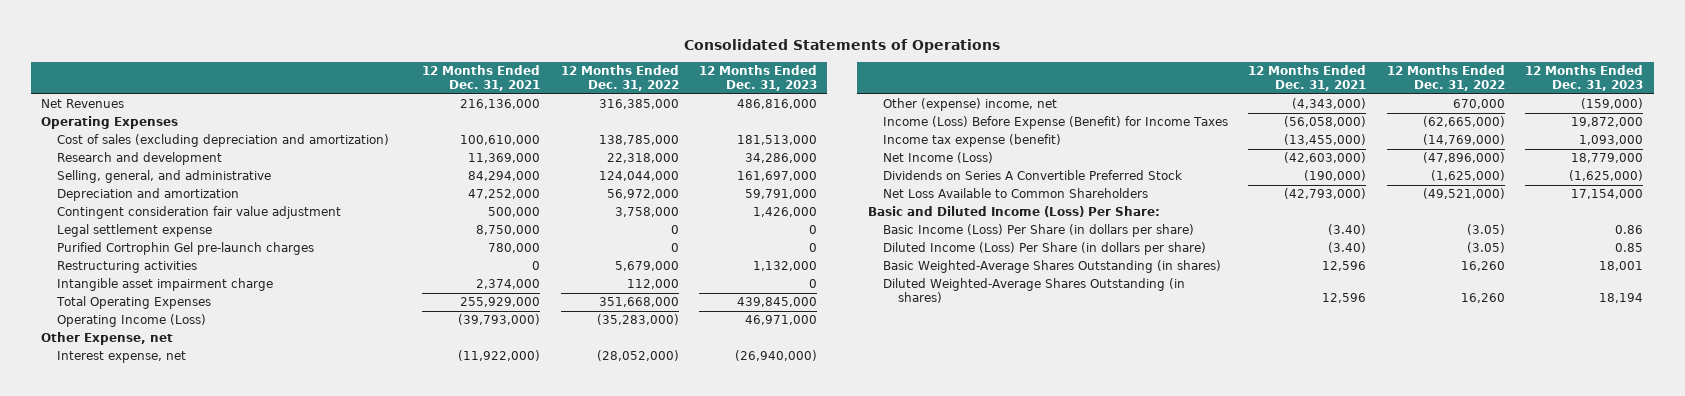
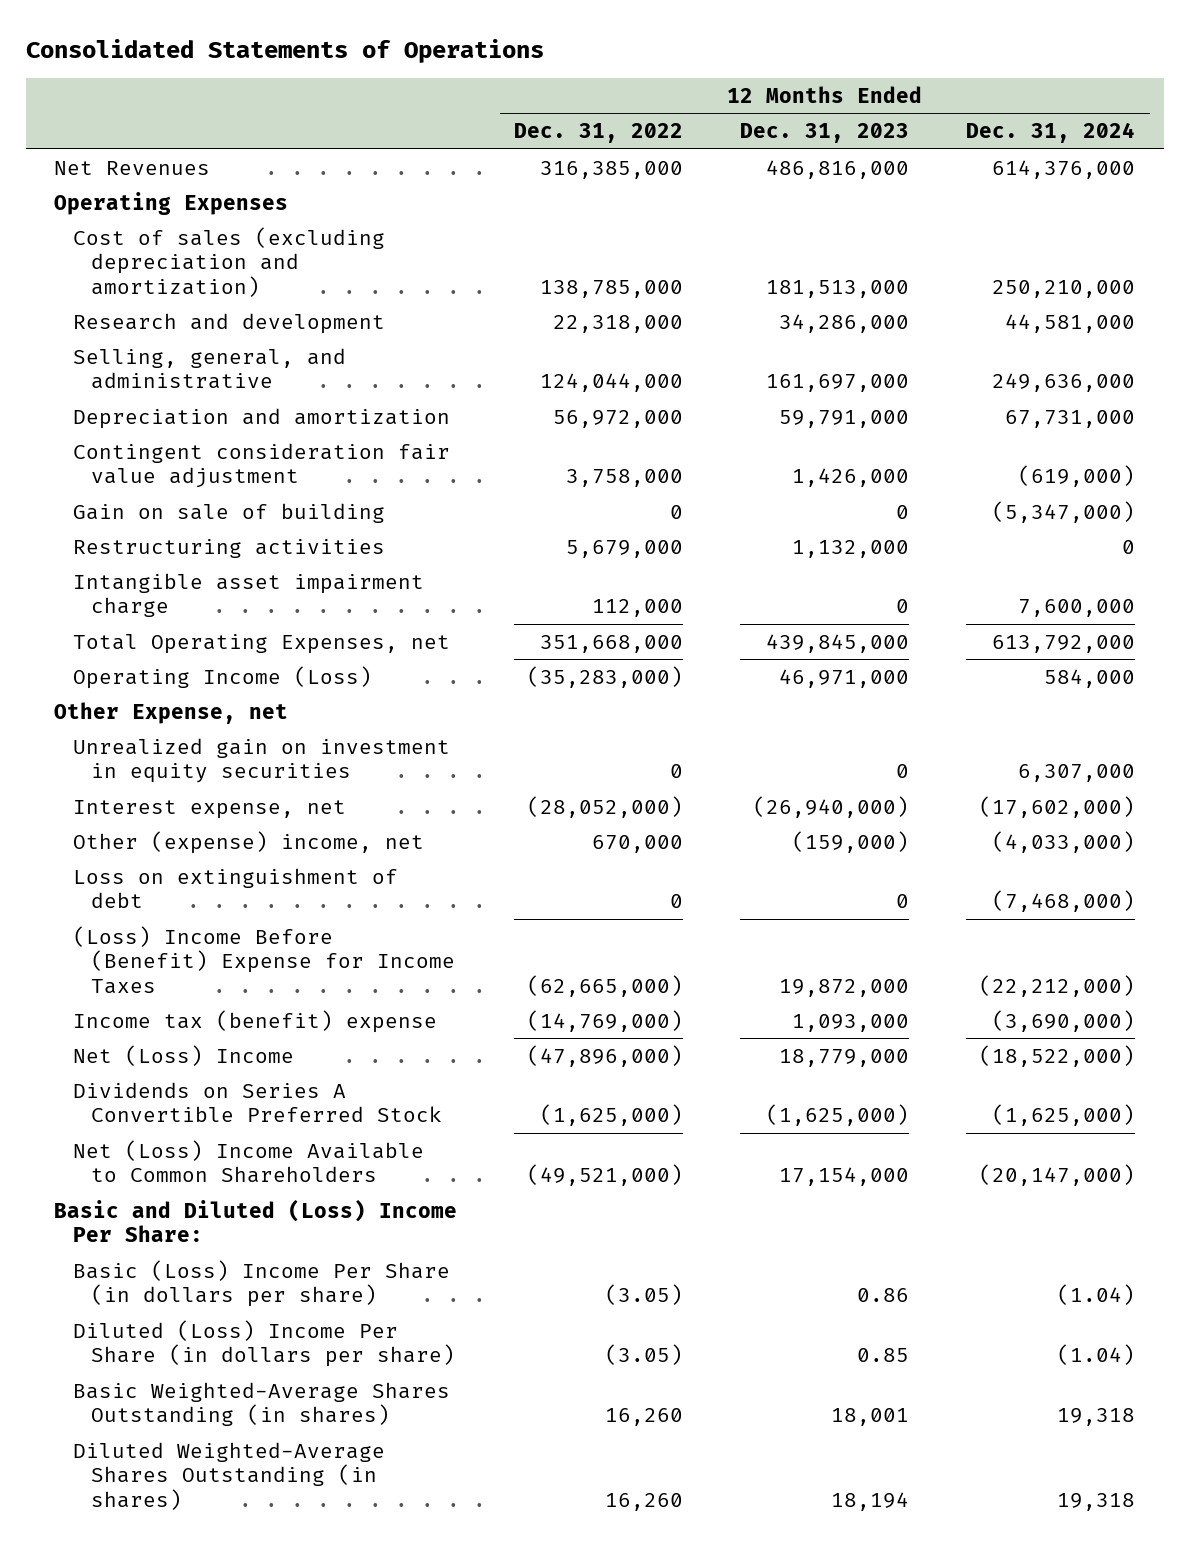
[422,65,541,91] 12 Months Ended Dec. 31, 2021 -> none
none -> [966,122,1136,144] Dec. 31, 2024
[56,224,212,238] Legal settlement expense -> none
[56,242,314,256] Purified Cortrophin Gel pre-launch charges -> none
none -> [72,502,385,523] Gain on sale of building
[55,296,211,310] Total Operating Expenses -> [72,633,450,654] Total Operating Expenses, net
none -> [72,737,450,784] Unrealized gain on investment in equity securities
none -> [72,867,398,909] Loss on extinguishment of debt
[882,116,1228,130] Income (Loss) Before Expense (Benefit) for Income Taxes -> [72,925,456,994] (Loss) Income Before (Benefit) Expense for Income Taxes
[882,134,1061,148] Income tax expense (benefit) -> [72,1009,437,1033] Income tax (benefit) expense
[882,152,993,164] Net Income (Loss) -> [72,1044,294,1066] Net (Loss) Income
[882,188,1148,199] Net Loss Available to Common Shareholders -> [72,1139,424,1184] Net (Loss) Income Available to Common Shareholders
[867,206,1160,218] Basic and Diluted Income (Loss) Per Share: -> [54,1198,458,1243] Basic and Diluted (Loss) Income Per Share:
[882,224,1194,238] Basic Income (Loss) Per Share (in dollars per share) -> [72,1259,450,1308] Basic (Loss) Income Per Share (in dollars per share)
[882,242,1206,256] Diluted Income (Loss) Per Share (in dollars per share) -> [72,1319,456,1368] Diluted (Loss) Income Per Share (in dollars per share)

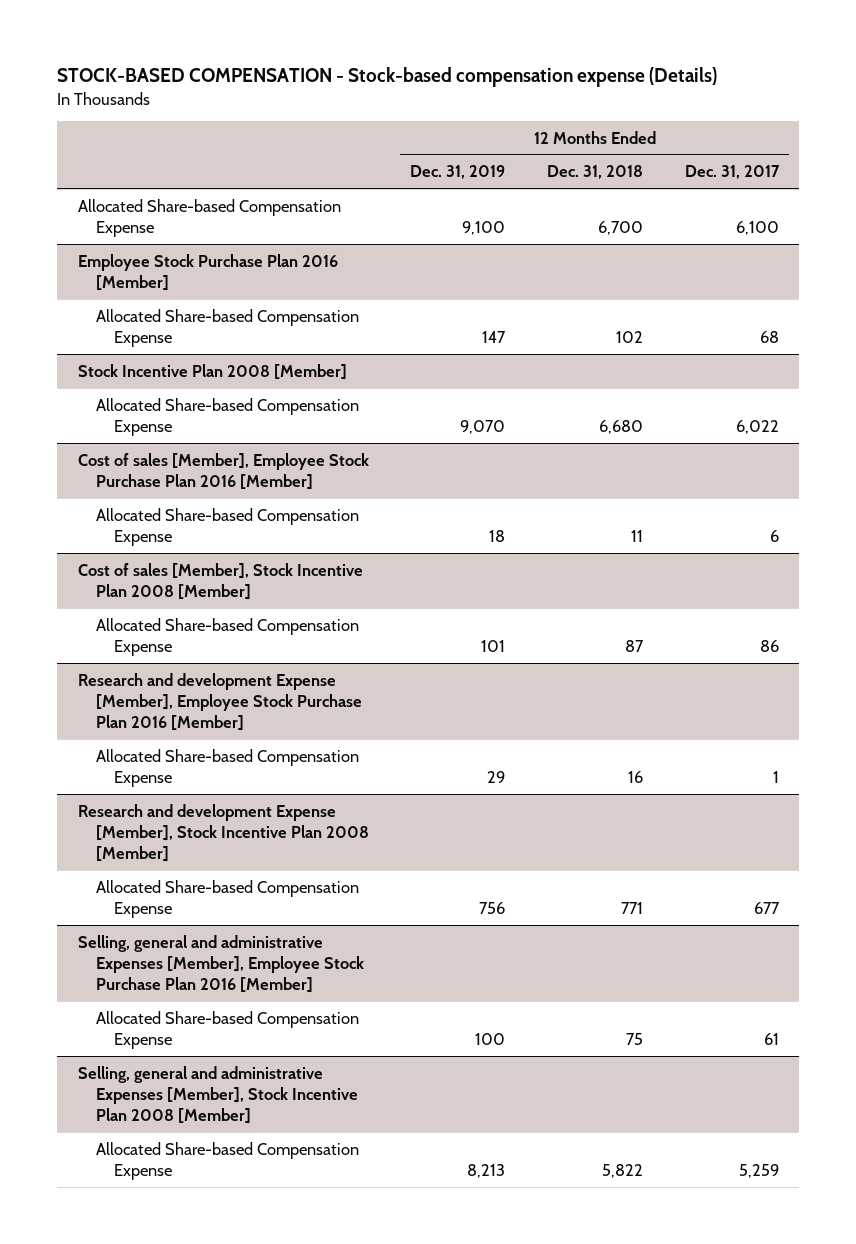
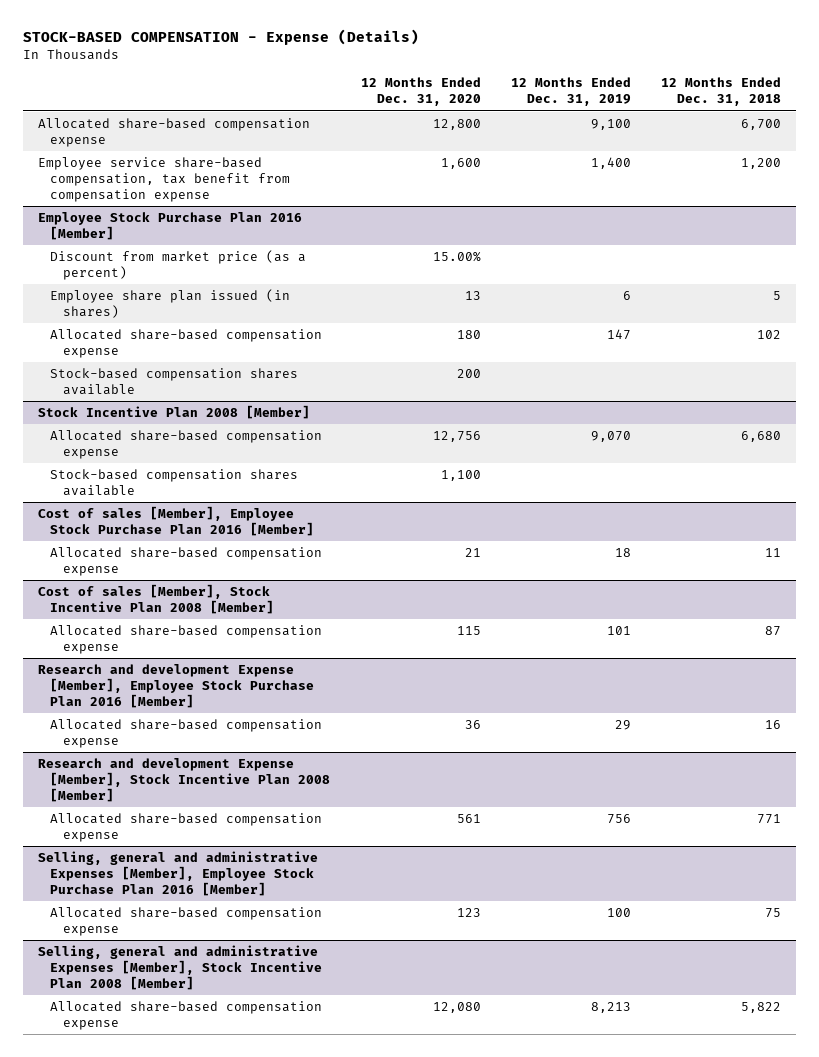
[56,67,717,88] STOCK-BASED COMPENSATION - Stock-based compensation expense (Details) -> [23,29,420,46] STOCK-BASED COMPENSATION - Expense (Details)
[684,165,780,180] Dec. 31, 2017 -> none
none -> [360,77,481,107] 12 Months Ended Dec. 31, 2020
[77,198,341,237] Allocated Share-based Compensation Expense -> [38,117,311,147] Allocated share-based compensation expense
none -> [38,156,291,203] Employee service share-based compensation, tax benefit from compensation expense
none -> [50,249,307,280] Discount from market price (as a percent)
none -> [50,288,291,318] Employee share plan issued (in shares)
[95,308,359,347] Allocated Share-based Compensation Expense -> [50,328,323,358] Allocated share-based compensation expense
none -> [50,367,299,395] Stock-based compensation shares available
[95,397,359,436] Allocated Share-based Compensation Expense -> [50,429,323,459] Allocated share-based compensation expense
none -> [50,468,299,496] Stock-based compensation shares available
[95,507,359,546] Allocated Share-based Compensation Expense -> [50,546,323,576] Allocated share-based compensation expense
[95,617,359,656] Allocated Share-based Compensation Expense -> [50,624,323,654] Allocated share-based compensation expense
[95,748,359,787] Allocated Share-based Compensation Expense -> [50,718,323,748] Allocated share-based compensation expense
[95,879,359,918] Allocated Share-based Compensation Expense -> [50,812,323,842] Allocated share-based compensation expense
[95,1010,359,1049] Allocated Share-based Compensation Expense -> [50,906,323,936] Allocated share-based compensation expense
[95,1141,359,1180] Allocated Share-based Compensation Expense -> [50,1000,323,1030] Allocated share-based compensation expense

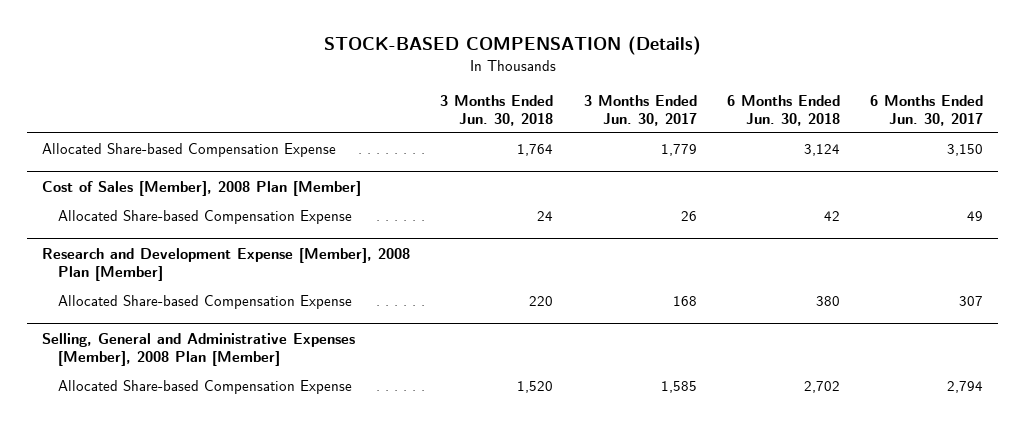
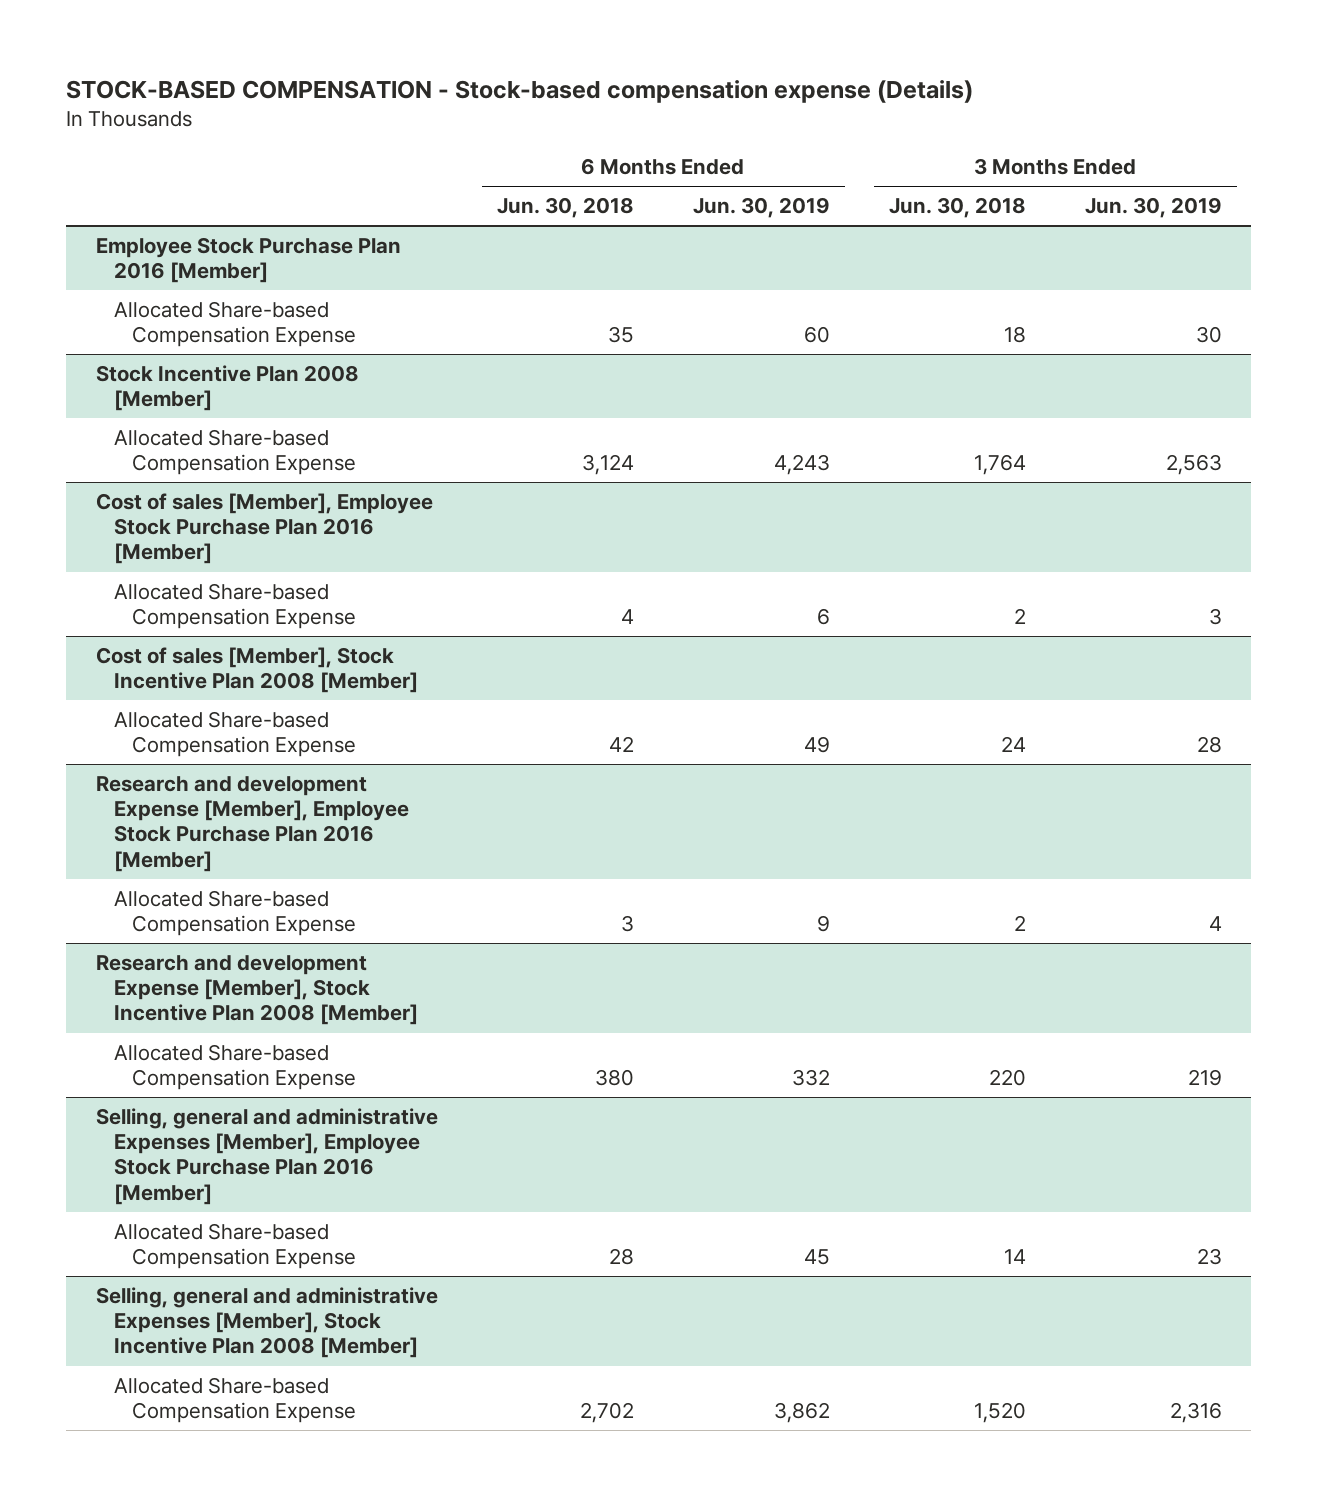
[323,36,701,56] STOCK-BASED COMPENSATION (Details) -> [66,80,974,104] STOCK-BASED COMPENSATION - Stock-based compensation expense (Details)
[583,94,697,126] 3 Months Ended Jun. 30, 2017 -> none
[870,94,984,126] 6 Months Ended Jun. 30, 2017 -> none
none -> [692,196,830,218] Jun. 30, 2019
none -> [1084,196,1222,218] Jun. 30, 2019
none -> [95,236,401,284] Employee Stock Purchase Plan 2016 [Member]
none -> [113,300,356,348] Allocated Share-based Compensation Expense
none -> [95,364,359,412] Stock Incentive Plan 2008 [Member]
none -> [95,492,433,565] Cost of sales [Member], Employee Stock Purchase Plan 2016 [Member]
none -> [113,582,356,630] Allocated Share-based Compensation Expense
[42,180,362,196] Cost of Sales [Member], 2008 Plan [Member] -> [95,646,418,694] Cost of sales [Member], Stock Incentive Plan 2008 [Member]
none -> [95,775,409,872] Research and development Expense [Member], Employee Stock Purchase Plan 2016 [Member]
none -> [113,889,356,937] Allocated Share-based Compensation Expense
[42,247,411,281] Research and Development Expense [Member], 2008 Plan [Member] -> [95,954,418,1026] Research and development Expense [Member], Stock Incentive Plan 2008 [Member]
none -> [95,1107,438,1205] Selling, general and administrative Expenses [Member], Employee Stock Purchase Plan 2016 [Member]
none -> [113,1222,356,1270] Allocated Share-based Compensation Expense
[42,332,356,366] Selling, General and Administrative Expenses [Member], 2008 Plan [Member] -> [95,1286,438,1359] Selling, general and administrative Expenses [Member], Stock Incentive Plan 2008 [Member]

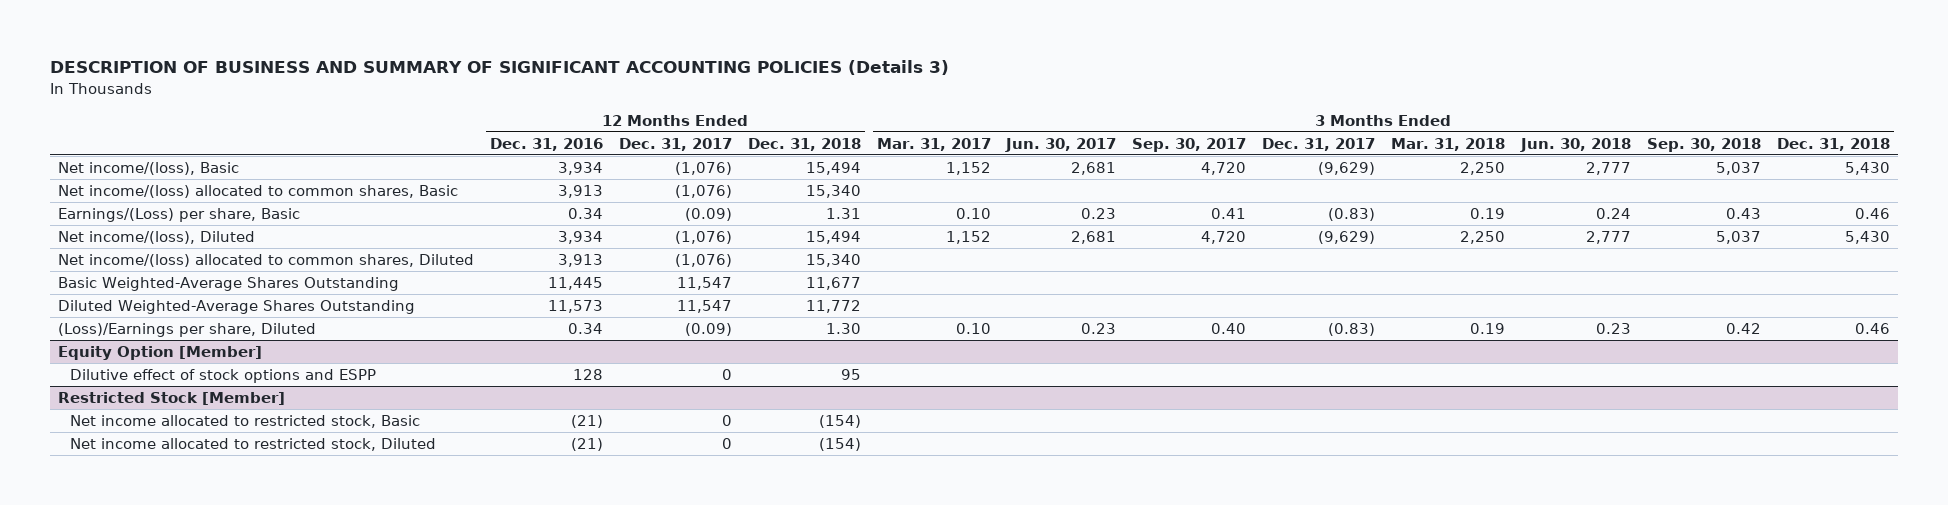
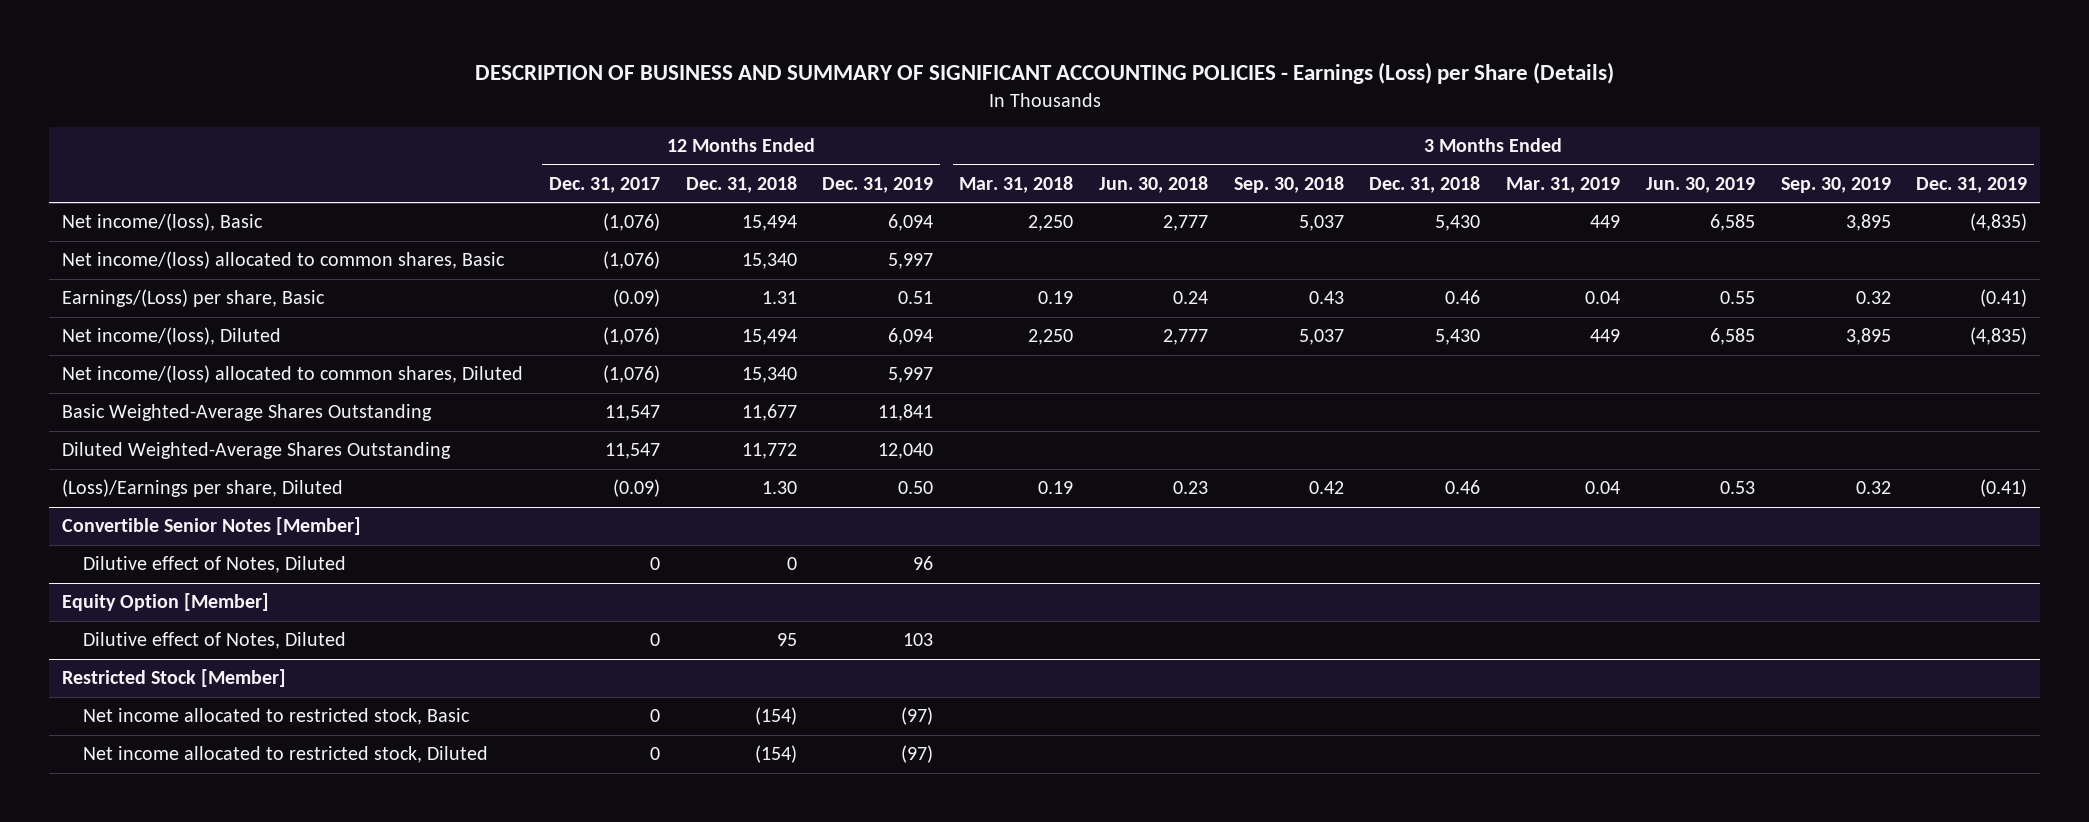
[50,60,950,76] DESCRIPTION OF BUSINESS AND SUMMARY OF SIGNIFICANT ACCOUNTING POLICIES (Details 3) -> [474,62,1614,85] DESCRIPTION OF BUSINESS AND SUMMARY OF SIGNIFICANT ACCOUNTING POLICIES - Earnings (Loss) per Share (Details)
[490,137,604,151] Dec. 31, 2016 -> none
[876,137,991,151] Mar. 31, 2017 -> none
[1005,137,1117,152] Jun. 30, 2017 -> none
[1132,137,1247,152] Sep. 30, 2017 -> none
[1262,137,1376,151] Dec. 31, 2017 -> none
none -> [822,176,934,193] Dec. 31, 2019
none -> [1506,176,1621,193] Mar. 31, 2019
none -> [1645,176,1755,193] Jun. 30, 2019
none -> [1780,176,1891,193] Sep. 30, 2019
none -> [1916,176,2028,193] Dec. 31, 2019
none -> [61,517,361,536] Convertible Senior Notes [Member]
none -> [83,556,347,574] Dilutive effect of Notes, Diluted
[69,368,376,383] Dilutive effect of stock options and ESPP -> [83,632,347,650] Dilutive effect of Notes, Diluted

